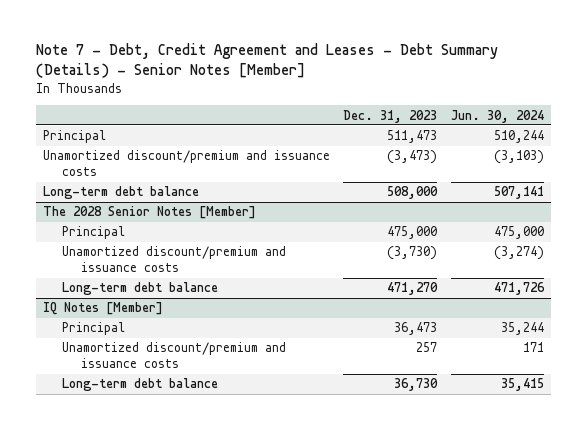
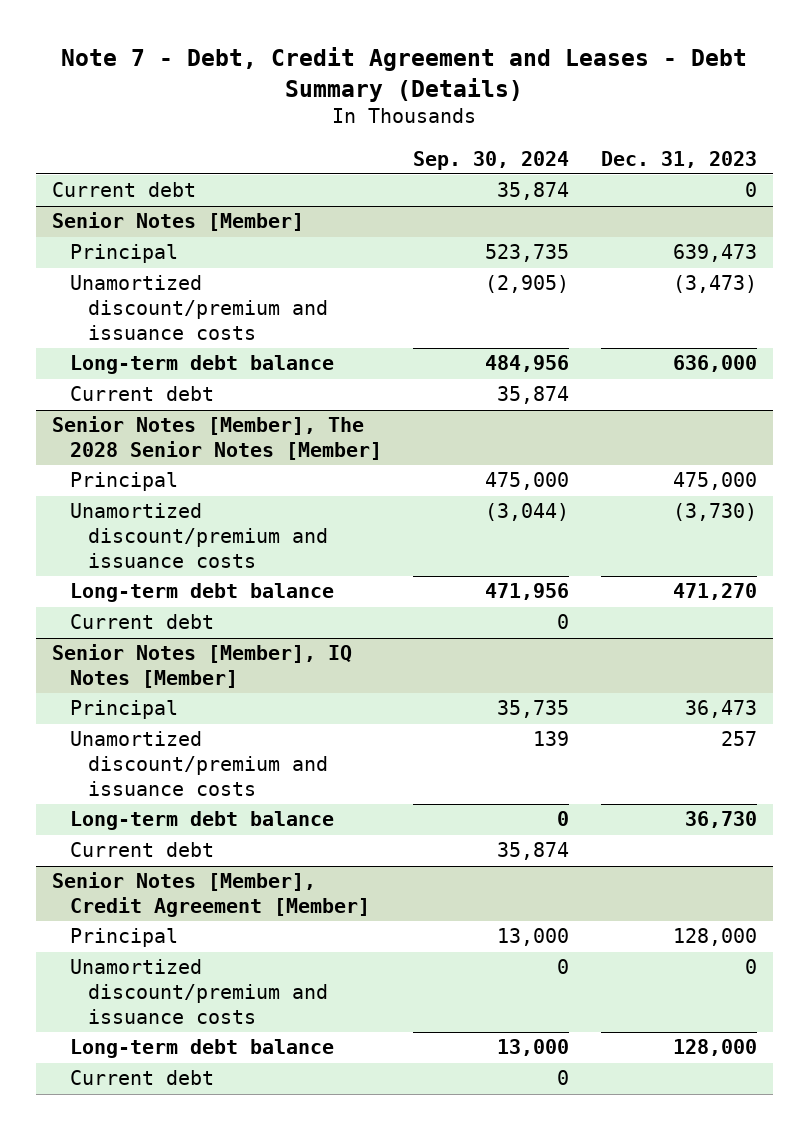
[35,43,498,79] Note 7 - Debt, Credit Agreement and Leases - Debt Summary (Details) - Senior Notes [Member] -> [61,47,748,102] Note 7 - Debt, Credit Agreement and Leases - Debt Summary (Details)
[451,109,545,123] Jun. 30, 2024 -> none
none -> [413,150,570,170] Sep. 30, 2024
none -> [51,182,196,198] Current debt
none -> [51,212,304,232] Senior Notes [Member]
[387,130,438,144] 511,473 -> [673,244,758,263] 639,473
[387,186,439,200] 508,000 -> [673,355,758,373] 636,000
none -> [69,386,214,402] Current debt
[42,206,256,220] The 2028 Senior Notes [Member] -> [51,416,382,461] Senior Notes [Member], The 2028 Senior Notes [Member]
none -> [69,614,214,630] Current debt
[42,302,163,316] IQ Notes [Member] -> [51,644,352,689] Senior Notes [Member], IQ Notes [Member]
none -> [69,842,214,858] Current debt
none -> [51,872,370,918] Senior Notes [Member], Credit Agreement [Member]
none -> [69,928,178,948] Principal
none -> [69,959,328,1024] Unamortized discount/premium and issuance costs
none -> [69,1039,334,1059] Long-term debt balance
none -> [69,1070,214,1086] Current debt

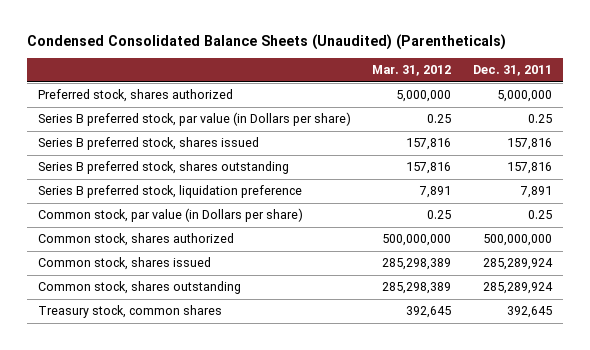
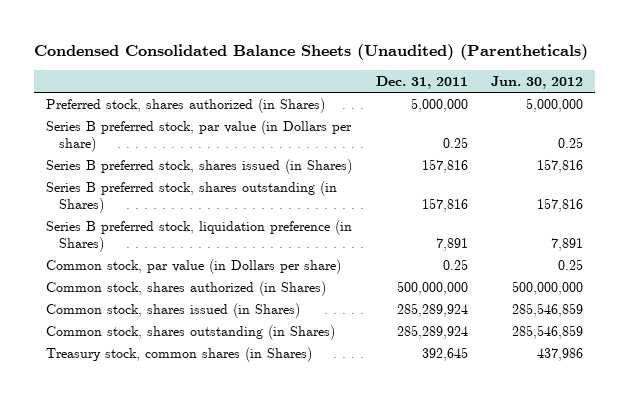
[372,65,452,77] Mar. 31, 2012 -> none
none -> [491,75,584,89] Jun. 30, 2012
[37,89,233,103] Preferred stock, shares authorized -> [46,97,326,113] Preferred stock, shares authorized (in Shares)
[37,137,259,151] Series B preferred stock, shares issued -> [46,158,353,174] Series B preferred stock, shares issued (in Shares)
[37,161,289,175] Series B preferred stock, shares outstanding -> [46,180,338,213] Series B preferred stock, shares outstanding (in Shares)
[37,185,302,199] Series B preferred stock, liquidation preference -> [46,219,353,252] Series B preferred stock, liquidation preference (in Shares)
[37,233,234,247] Common stock, shares authorized -> [46,280,327,296] Common stock, shares authorized (in Shares)
[37,257,211,271] Common stock, shares issued -> [46,302,301,318] Common stock, shares issued (in Shares)
[37,281,241,295] Common stock, shares outstanding -> [46,324,336,340] Common stock, shares outstanding (in Shares)
[37,305,222,319] Treasury stock, common shares -> [46,346,313,362] Treasury stock, common shares (in Shares)

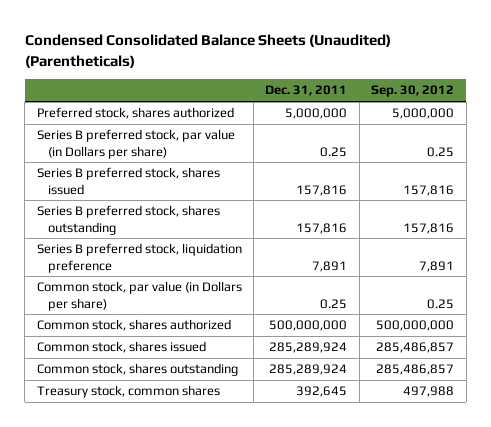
[491,75,584,89] Jun. 30, 2012 -> none
none -> [371,85,455,98] Sep. 30, 2012
[46,97,326,113] Preferred stock, shares authorized (in Shares) -> [36,107,234,120] Preferred stock, shares authorized
[46,158,353,174] Series B preferred stock, shares issued (in Shares) -> [36,167,220,195] Series B preferred stock, shares issued
[46,180,338,213] Series B preferred stock, shares outstanding (in Shares) -> [36,205,220,235] Series B preferred stock, shares outstanding
[46,219,353,252] Series B preferred stock, liquidation preference (in Shares) -> [36,243,242,273] Series B preferred stock, liquidation preference
[46,280,327,296] Common stock, shares authorized (in Shares) -> [36,319,231,332] Common stock, shares authorized
[46,302,301,318] Common stock, shares issued (in Shares) -> [36,341,206,354] Common stock, shares issued
[46,324,336,340] Common stock, shares outstanding (in Shares) -> [36,363,238,377] Common stock, shares outstanding
[46,346,313,362] Treasury stock, common shares (in Shares) -> [36,385,220,399] Treasury stock, common shares

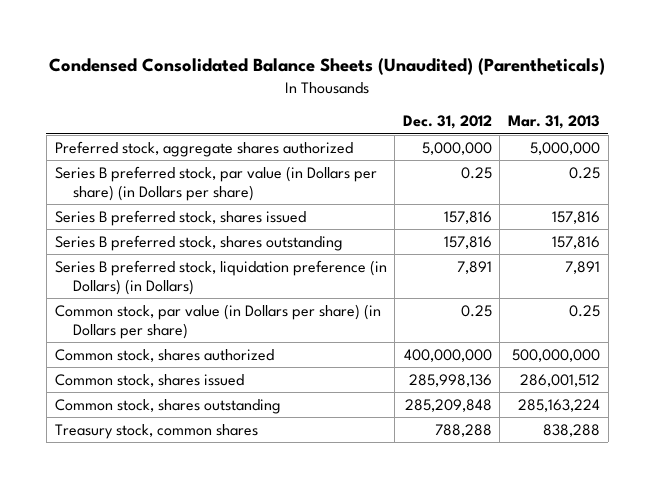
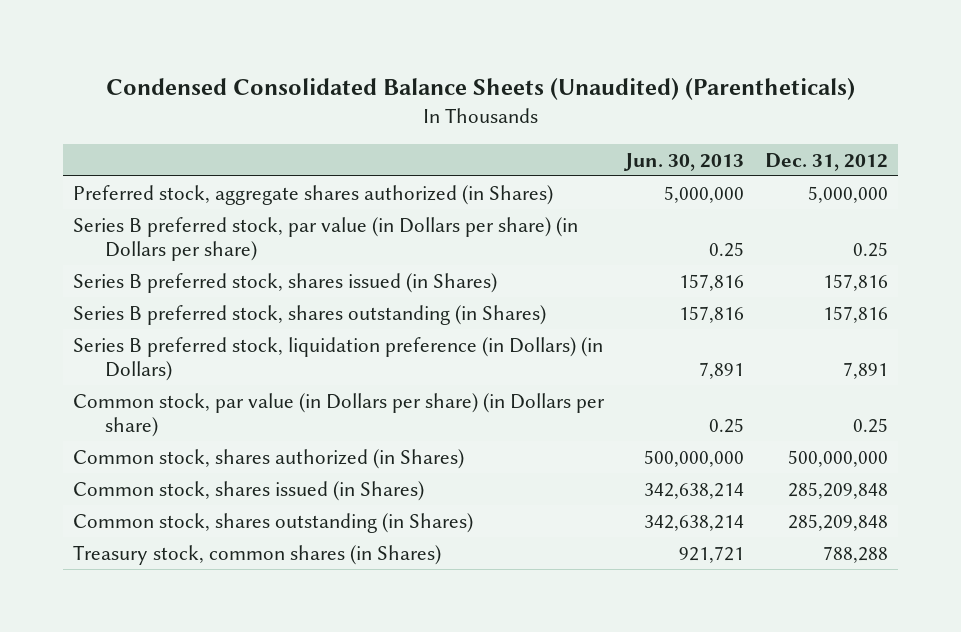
[508,115,601,130] Mar. 31, 2013 -> none
none -> [623,152,745,171] Jun. 30, 2013
[54,140,353,157] Preferred stock, aggregate shares authorized -> [73,184,554,205] Preferred stock, aggregate shares authorized (in Shares)
[54,209,306,226] Series B preferred stock, shares issued -> [73,272,498,293] Series B preferred stock, shares issued (in Shares)
[54,234,343,251] Series B preferred stock, shares outstanding -> [73,304,547,325] Series B preferred stock, shares outstanding (in Shares)
[54,348,274,362] Common stock, shares authorized -> [73,448,465,469] Common stock, shares authorized (in Shares)
[403,348,492,362] 400,000,000 -> [788,449,889,467] 500,000,000
[54,373,244,387] Common stock, shares issued -> [73,480,425,501] Common stock, shares issued (in Shares)
[408,373,492,387] 285,998,136 -> [788,481,889,499] 285,209,848
[54,398,281,414] Common stock, shares outstanding -> [73,512,474,533] Common stock, shares outstanding (in Shares)
[54,423,258,439] Treasury stock, common shares -> [73,544,442,565] Treasury stock, common shares (in Shares)

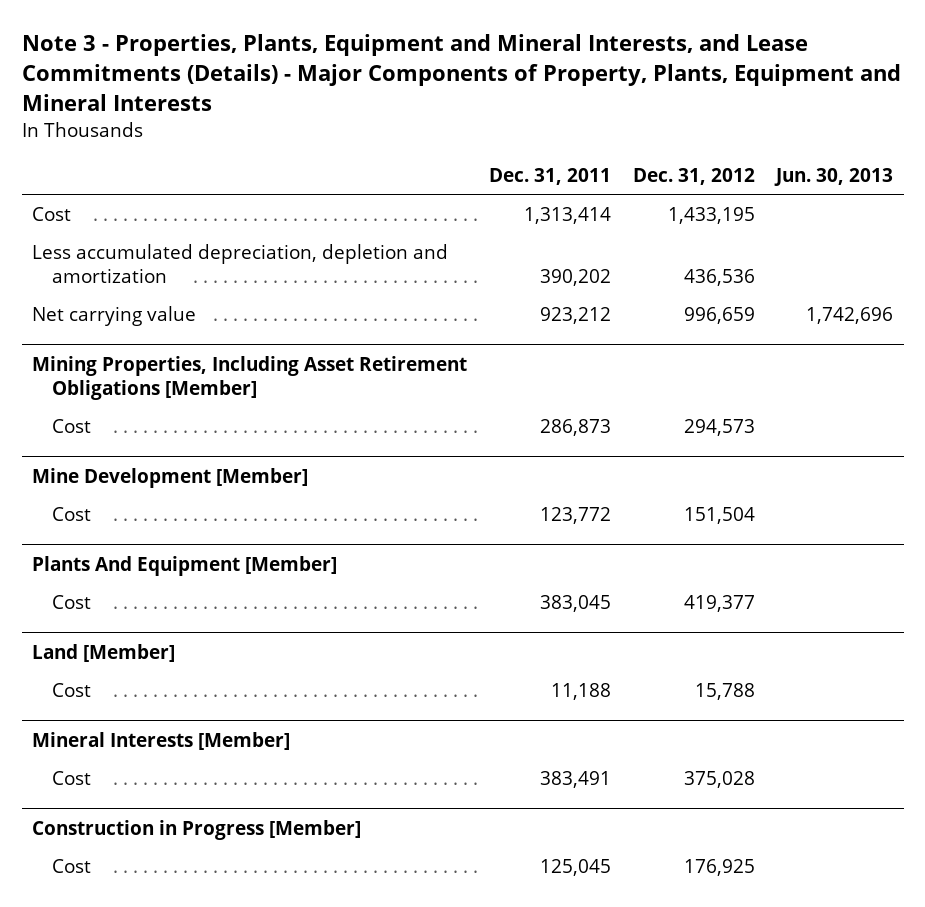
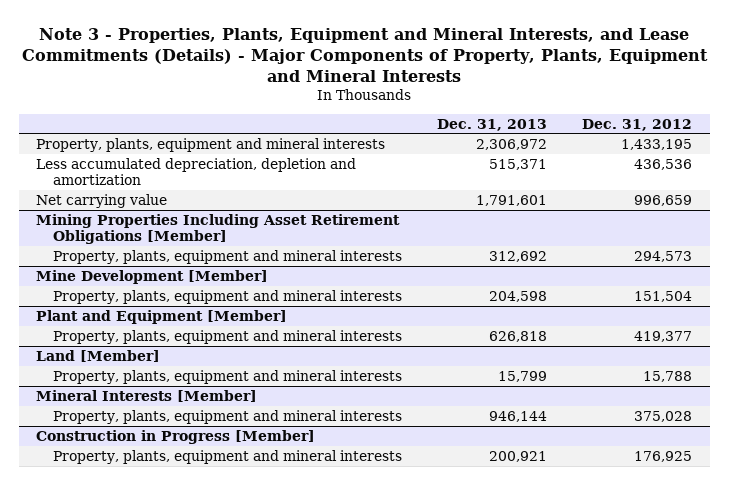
[488,168,611,186] Dec. 31, 2011 -> none
[774,168,894,187] Jun. 30, 2013 -> none
none -> [437,118,548,131] Dec. 31, 2013
[32,206,72,221] Cost -> [36,137,386,152] Property, plants, equipment and mineral interests
[32,355,468,400] Mining Properties, Including Asset Retirement Obligations [Member] -> [36,213,401,244] Mining Properties Including Asset Retirement Obligations [Member]
[52,418,92,433] Cost -> [52,249,402,264] Property, plants, equipment and mineral interests
[52,506,92,521] Cost -> [52,289,402,304] Property, plants, equipment and mineral interests
[32,555,338,576] Plants And Equipment [Member] -> [36,309,288,324] Plant and Equipment [Member]
[52,594,92,609] Cost -> [52,329,402,344] Property, plants, equipment and mineral interests
[52,682,92,697] Cost -> [52,369,402,384] Property, plants, equipment and mineral interests
[52,770,92,785] Cost -> [52,409,402,424] Property, plants, equipment and mineral interests
[52,858,92,873] Cost -> [52,449,402,464] Property, plants, equipment and mineral interests

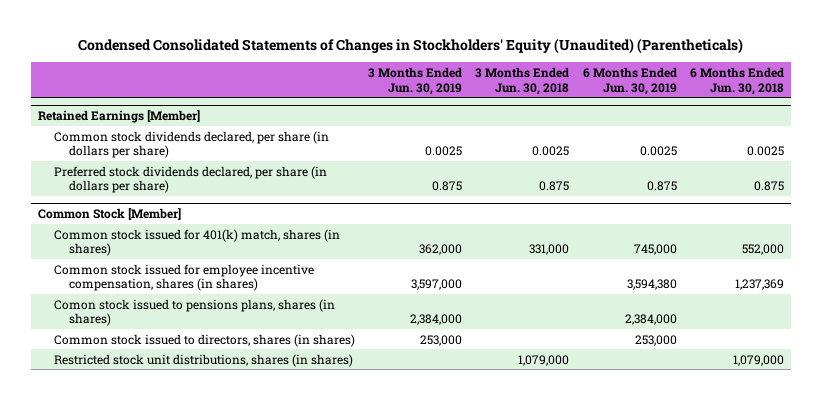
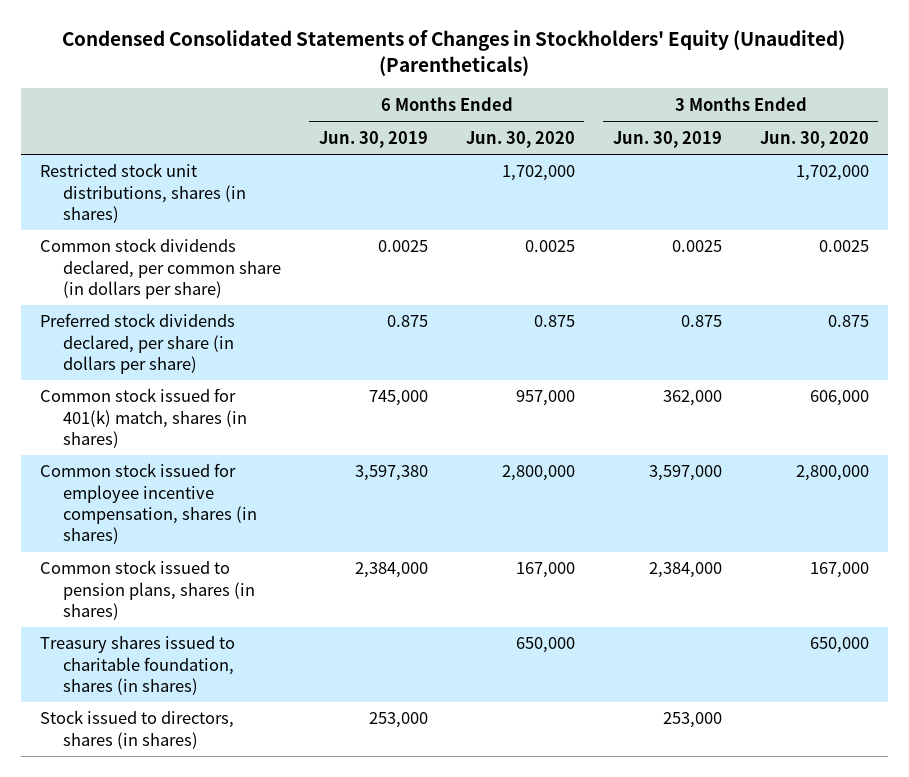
[475,66,570,95] 3 Months Ended Jun. 30, 2018 -> none
[690,66,785,95] 6 Months Ended Jun. 30, 2018 -> none
none -> [465,130,575,148] Jun. 30, 2020
none -> [759,130,869,148] Jun. 30, 2020
[37,109,200,123] Retained Earnings [Member] -> none
none -> [39,163,246,223] Restricted stock unit distributions, shares (in shares)
[53,130,329,159] Common stock dividends declared, per share (in dollars per share) -> [39,238,281,299] Common stock dividends declared, per common share (in dollars per share)
[37,207,181,220] Common Stock [Member] -> none
[53,353,353,367] Restricted stock unit distributions, shares (in shares) -> none
[626,279,677,291] 3,594,380 -> [354,465,428,482] 3,597,380
[53,298,335,327] Comon stock issued to pensions plans, shares (in shares) -> [39,560,255,620] Common stock issued to pension plans, shares (in shares)
none -> [39,636,235,695] Treasury shares issued to charitable foundation, shares (in shares)
[53,333,355,347] Common stock issued to directors, shares (in shares) -> [39,710,234,749] Stock issued to directors, shares (in shares)

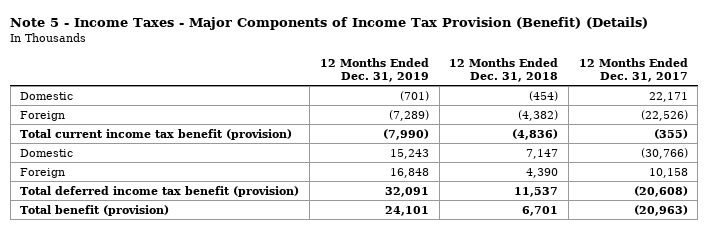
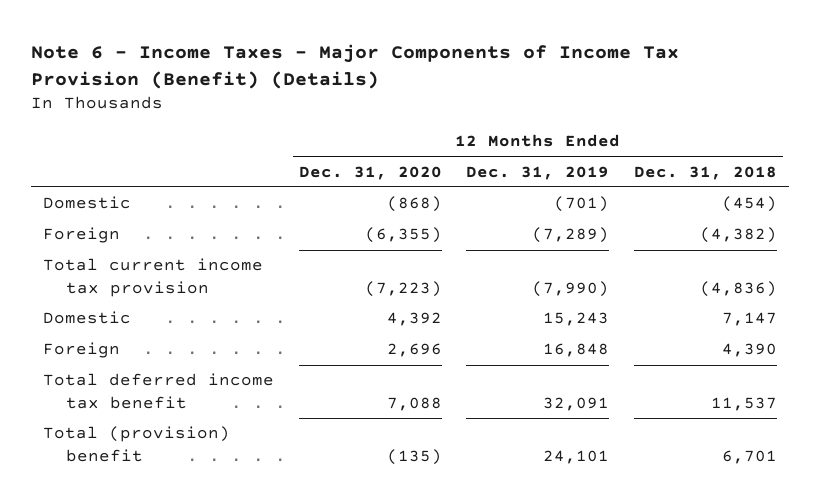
[10,17,649,31] Note 5 - Income Taxes - Major Components of Income Tax Provision (Benefit) (Details) -> [31,43,680,89] Note 6 - Income Taxes - Major Components of Income Tax Provision (Benefit) (Details)
[578,57,688,82] 12 Months Ended Dec. 31, 2017 -> none
none -> [298,165,442,180] Dec. 31, 2020
[20,128,293,140] Total current income tax benefit (provision) -> [43,258,264,297] Total current income tax provision
[20,185,300,197] Total deferred income tax benefit (provision) -> [43,373,275,409] Total deferred income tax benefit
[20,204,170,216] Total benefit (provision) -> [43,426,231,462] Total (provision) benefit

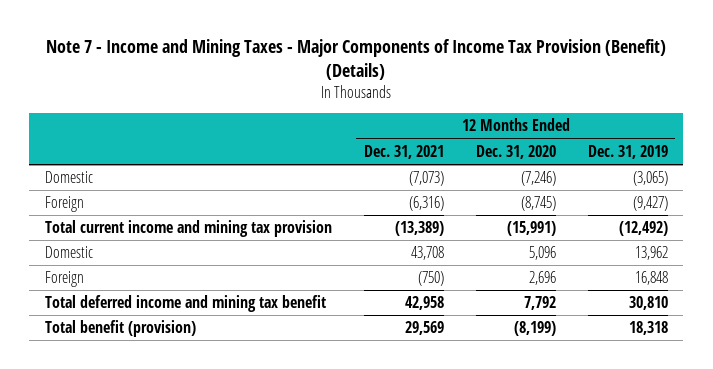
[31,43,680,89] Note 6 - Income Taxes - Major Components of Income Tax Provision (Benefit) (Details) -> [46,39,667,81] Note 7 - Income and Mining Taxes - Major Components of Income Tax Provision (Benefit) (Details)
[633,165,777,180] Dec. 31, 2018 -> none
none -> [364,144,445,159] Dec. 31, 2021
[386,196,442,213] (868) -> [520,171,556,187] (7,246)
[554,196,610,213] (701) -> [632,171,668,187] (3,065)
[364,227,442,244] (6,355) -> [520,196,556,212] (8,745)
[532,227,610,244] (7,289) -> [632,196,668,212] (9,427)
[43,258,264,297] Total current income tax provision -> [45,220,333,238] Total current income and mining tax provision
[364,280,442,297] (7,223) -> [506,221,556,237] (15,991)
[532,280,610,297] (7,990) -> [618,221,668,237] (12,492)
[386,312,442,327] 4,392 -> [528,246,556,261] 5,096
[543,312,610,327] 15,243 -> [634,246,668,261] 13,962
[43,373,275,409] Total deferred income tax benefit -> [45,295,327,313] Total deferred income and mining tax benefit
[386,396,442,411] 7,088 -> [523,296,556,311] 7,792
[543,396,610,411] 32,091 -> [628,296,668,311] 30,810
[43,426,231,462] Total (provision) benefit -> [45,320,197,338] Total benefit (provision)
[386,448,442,465] (135) -> [513,321,556,337] (8,199)
[543,449,610,464] 24,101 -> [628,321,668,336] 18,318

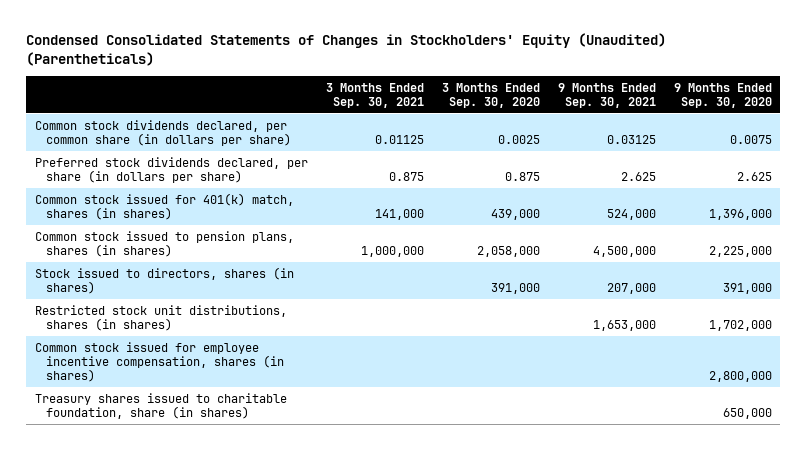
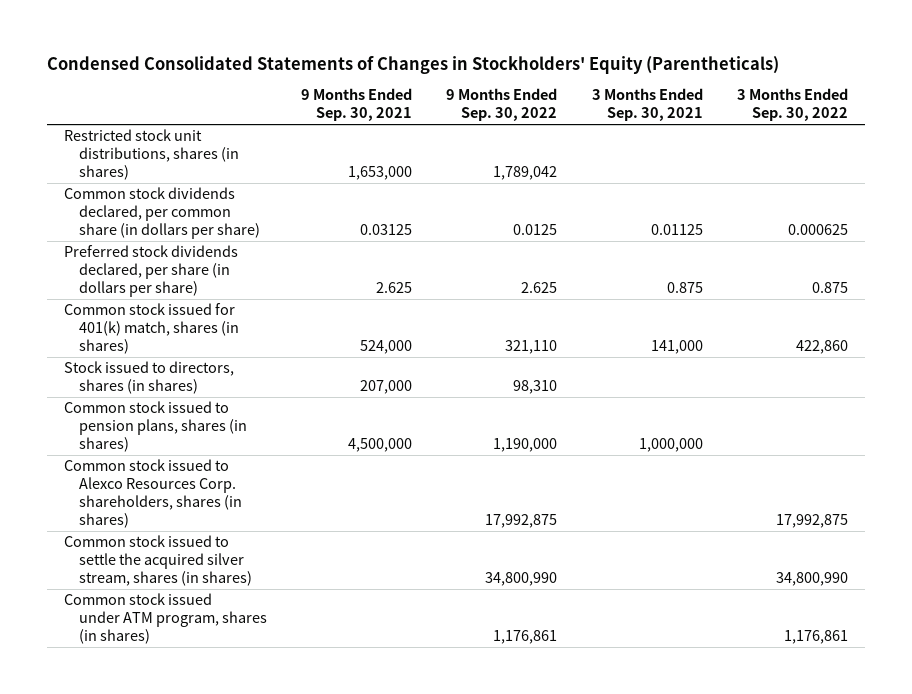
[26,33,667,66] Condensed Consolidated Statements of Changes in Stockholders' Equity (Unaudited) (Parentheticals) -> [47,55,780,74] Condensed Consolidated Statements of Changes in Stockholders' Equity (Parentheticals)
[441,82,540,108] 3 Months Ended Sep. 30, 2020 -> none
[673,82,772,108] 9 Months Ended Sep. 30, 2020 -> none
none -> [446,88,558,122] 9 Months Ended Sep. 30, 2022
none -> [736,88,848,122] 3 Months Ended Sep. 30, 2022
[35,304,288,331] Restricted stock unit distributions, shares (in shares) -> [64,129,240,181] Restricted stock unit distributions, shares (in shares)
[35,341,284,383] Common stock issued for employee incentive compensation, shares (in shares) -> none
[35,392,288,419] Treasury shares issued to charitable foundation, share (in shares) -> none
[35,230,295,257] Common stock issued to pension plans, shares (in shares) -> [64,401,248,453] Common stock issued to pension plans, shares (in shares)
none -> [64,459,243,529] Common stock issued to Alexco Resources Corp. shareholders, shares (in shares)
none -> [64,535,253,587] Common stock issued to settle the acquired silver stream, shares (in shares)
none -> [64,593,268,645] Common stock issued under ATM program, shares (in shares)

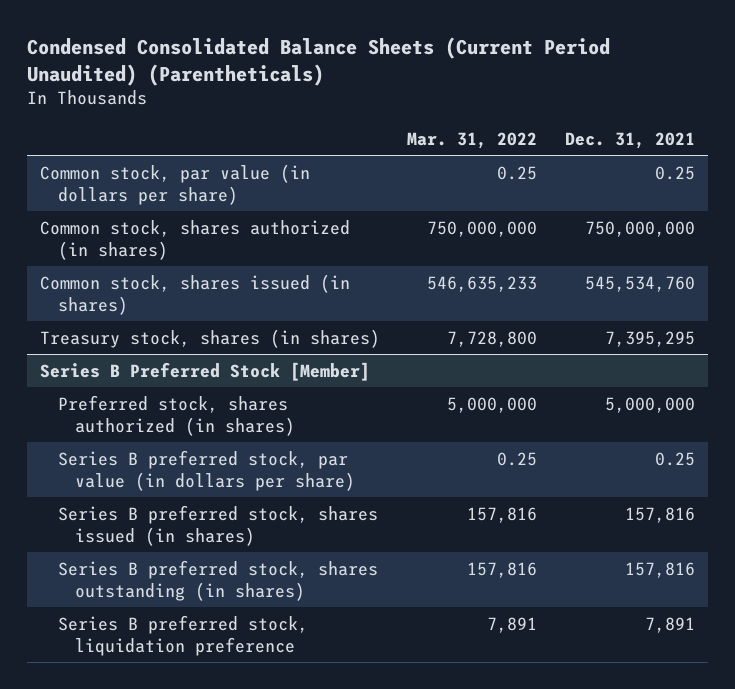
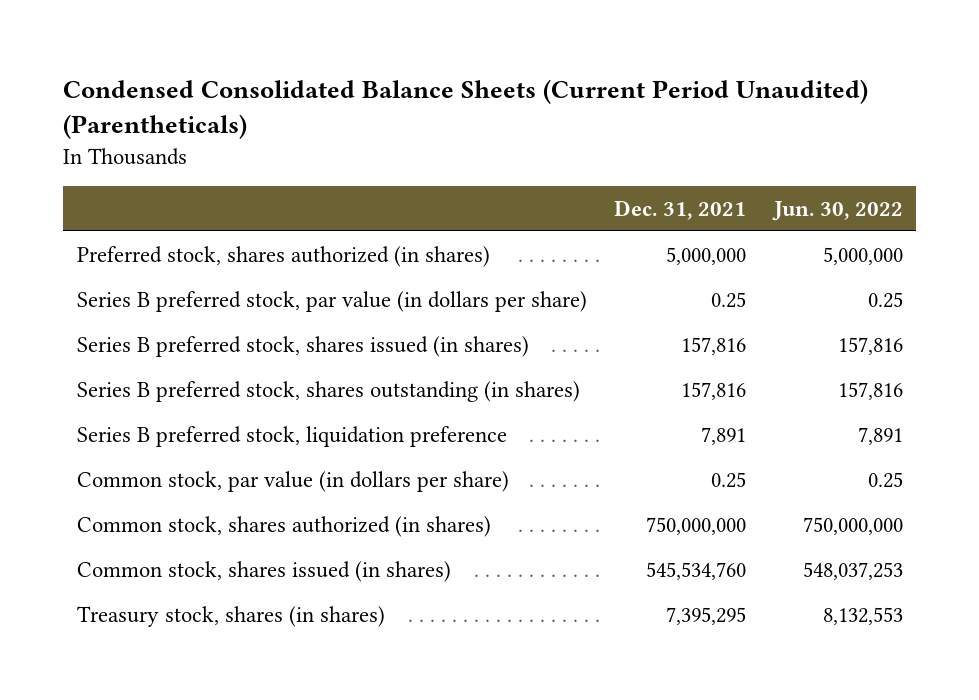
[407,131,538,149] Mar. 31, 2022 -> none
none -> [771,200,903,221] Jun. 30, 2022
[40,361,371,381] Series B Preferred Stock [Member] -> none
[40,163,311,205] Common stock, par value (in dollars per share) -> [76,470,509,492] Common stock, par value (in dollars per share)
[40,219,351,260] Common stock, shares authorized (in shares) -> [76,515,491,537] Common stock, shares authorized (in shares)
[40,273,351,315] Common stock, shares issued (in shares) -> [76,560,451,582] Common stock, shares issued (in shares)
[40,328,381,348] Treasury stock, shares (in shares) -> [76,605,385,627] Treasury stock, shares (in shares)

